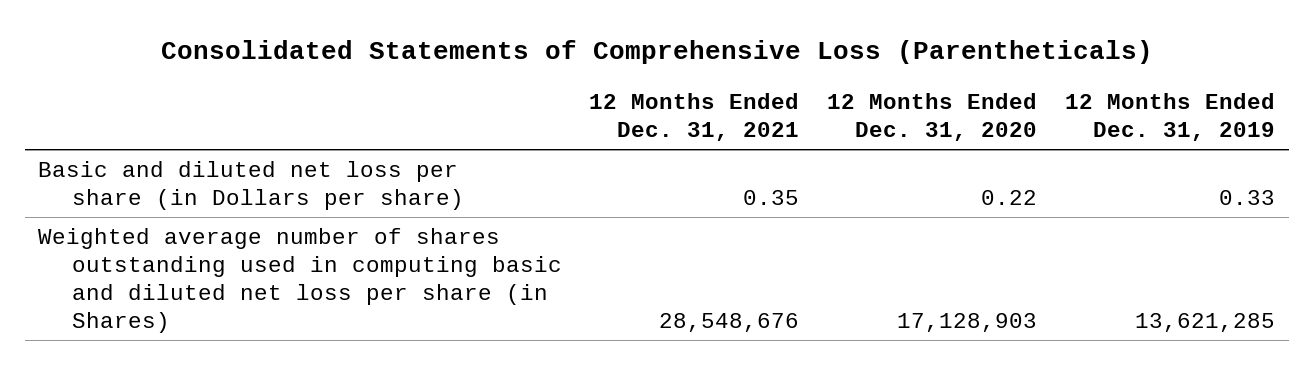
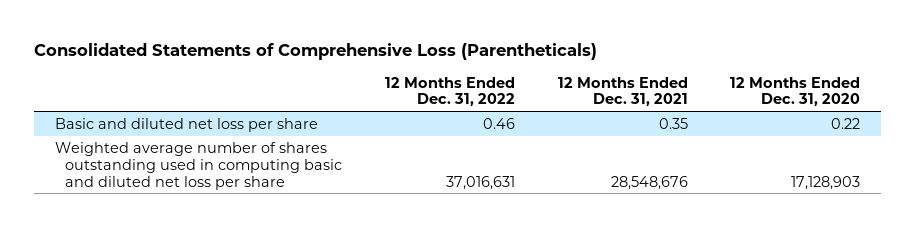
[1065,92,1276,141] 12 Months Ended Dec. 31, 2019 -> none
none -> [384,76,515,107] 12 Months Ended Dec. 31, 2022
[38,160,464,210] Basic and diluted net loss per share (in Dollars per share) -> [55,117,319,132] Basic and diluted net loss per share
[38,227,562,334] Weighted average number of shares outstanding used in computing basic and diluted net loss per share (in Shares) -> [55,141,343,190] Weighted average number of shares outstanding used in computing basic and diluted net loss per share

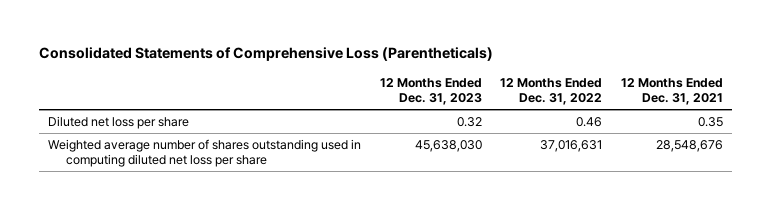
[730,76,861,107] 12 Months Ended Dec. 31, 2020 -> none
none -> [379,77,482,105] 12 Months Ended Dec. 31, 2023
[55,117,319,132] Basic and diluted net loss per share -> [48,115,190,129] Diluted net loss per share
[55,141,343,190] Weighted average number of shares outstanding used in computing basic and diluted net loss per share -> [48,138,362,168] Weighted average number of shares outstanding used in computing diluted net loss per share

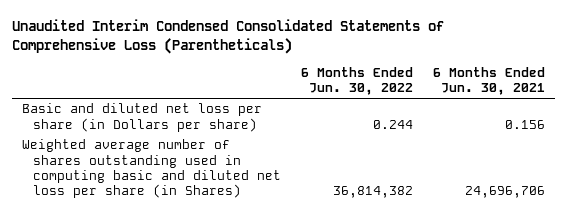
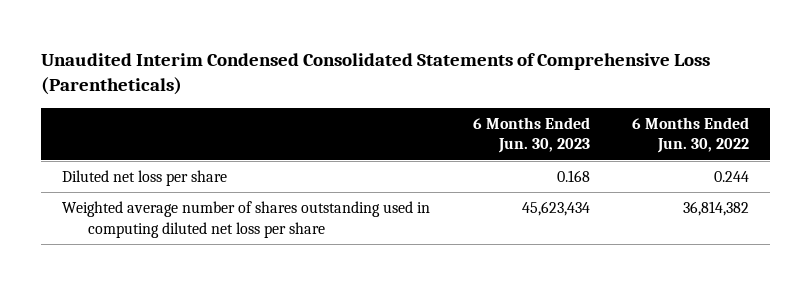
[433,67,546,96] 6 Months Ended Jun. 30, 2021 -> none
none -> [472,116,590,154] 6 Months Ended Jun. 30, 2023
[22,103,263,132] Basic and diluted net loss per share (in Dollars per share) -> [62,170,228,187] Diluted net loss per share
[22,139,282,199] Weighted average number of shares outstanding used in computing basic and diluted net loss per share (in Shares) -> [62,201,431,238] Weighted average number of shares outstanding used in computing diluted net loss per share

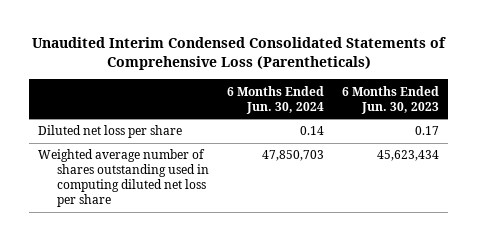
[631,116,749,154] 6 Months Ended Jun. 30, 2022 -> none
none -> [226,85,324,114] 6 Months Ended Jun. 30, 2024
[556,170,590,183] 0.168 -> [414,126,439,136] 0.17

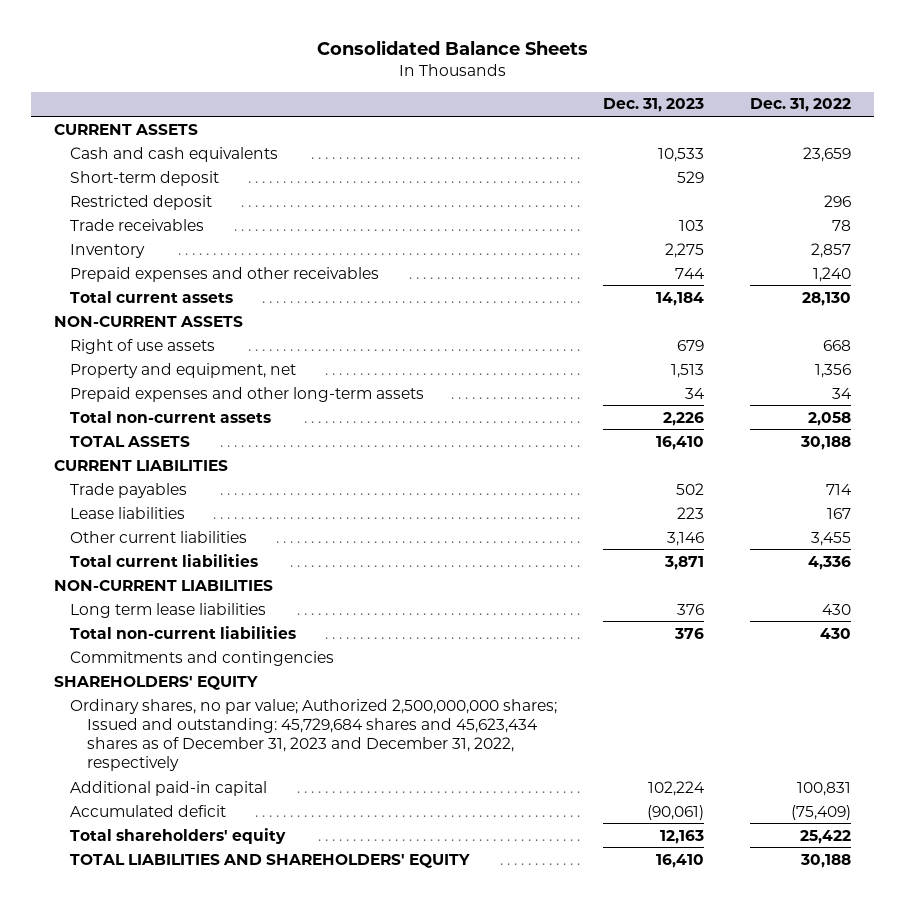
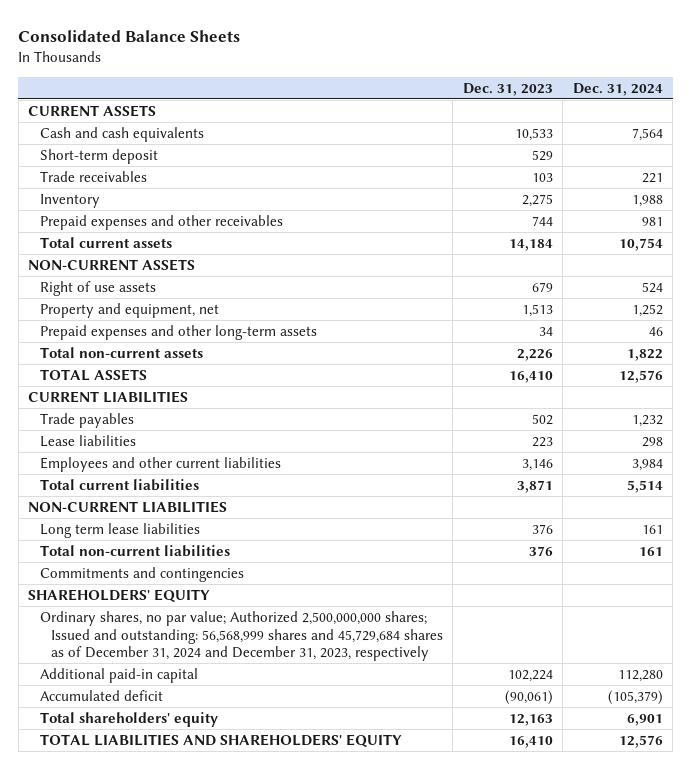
[750,98,852,113] Dec. 31, 2022 -> none
none -> [572,82,663,96] Dec. 31, 2024
[70,194,213,210] Restricted deposit -> none
[70,530,248,543] Other current liabilities -> [39,456,281,472] Employees and other current liabilities
[70,698,558,772] Ordinary shares, no par value; Authorized 2,500,000,000 shares; Issued and outstanding: 45,729,684 shares and 45,623,434 shares as of December 31, 2023 and December 31, 2022, respectively -> [39,610,443,662] Ordinary shares, no par value; Authorized 2,500,000,000 shares; Issued and outstanding: 56,568,999 shares and 45,729,684 shares as of December 31, 2024 and December 31, 2023, respectively

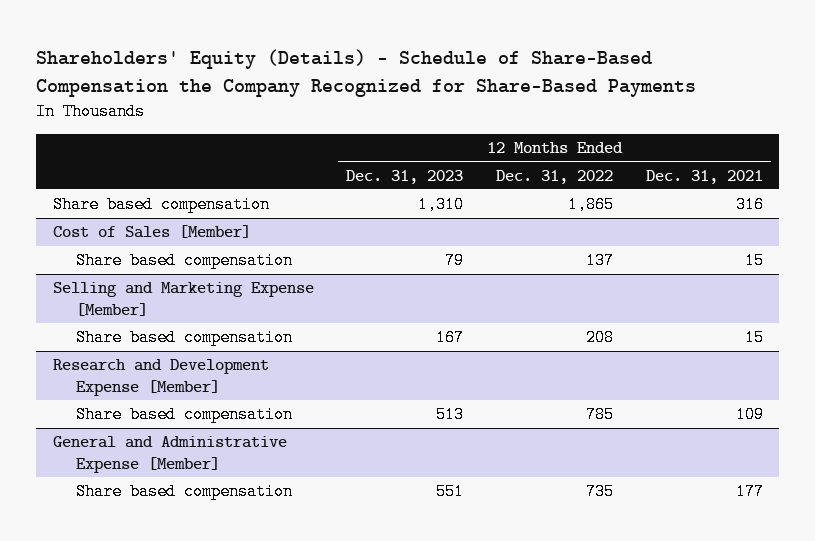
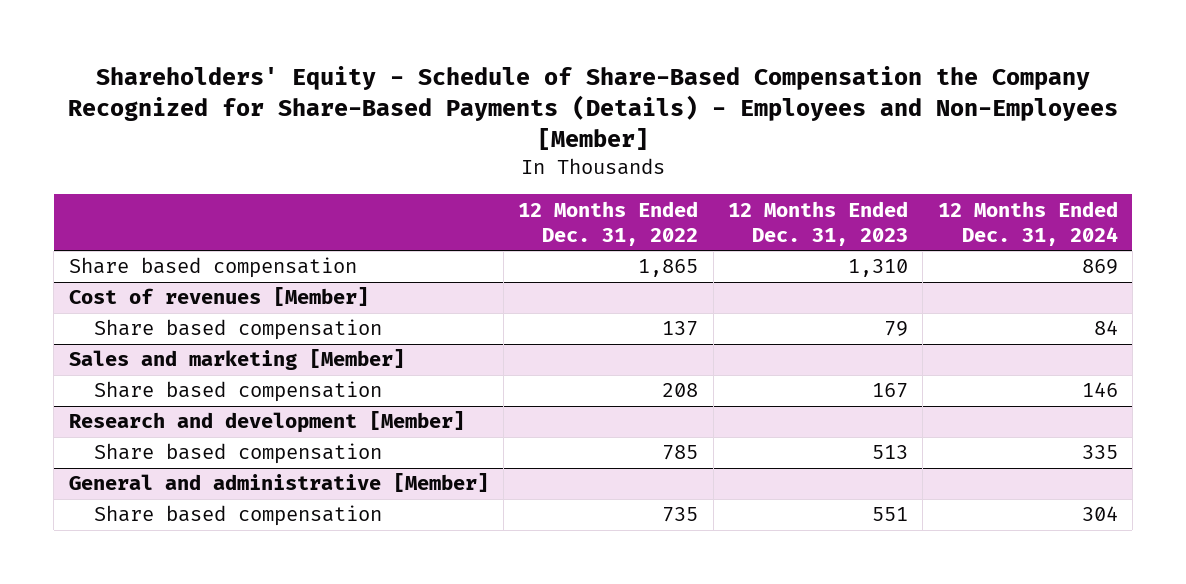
[36,48,697,97] Shareholders' Equity (Details) - Schedule of Share-Based Compensation the Company Recognized for Share-Based Payments -> [68,66,1119,151] Shareholders' Equity - Schedule of Share-Based Compensation the Company Recognized for Share-Based Payments (Details) - Employees and Non-Employees [Member]
[645,169,763,184] Dec. 31, 2021 -> none
none -> [937,200,1118,246] 12 Months Ended Dec. 31, 2024
[52,225,251,239] Cost of Sales [Member] -> [68,287,369,307] Cost of revenues [Member]
[52,282,314,316] Selling and Marketing Expense [Member] -> [68,349,405,371] Sales and marketing [Member]
[52,359,269,396] Research and Development Expense [Member] -> [68,411,465,434] Research and development [Member]
[52,436,287,473] General and Administrative Expense [Member] -> [68,473,489,493] General and administrative [Member]

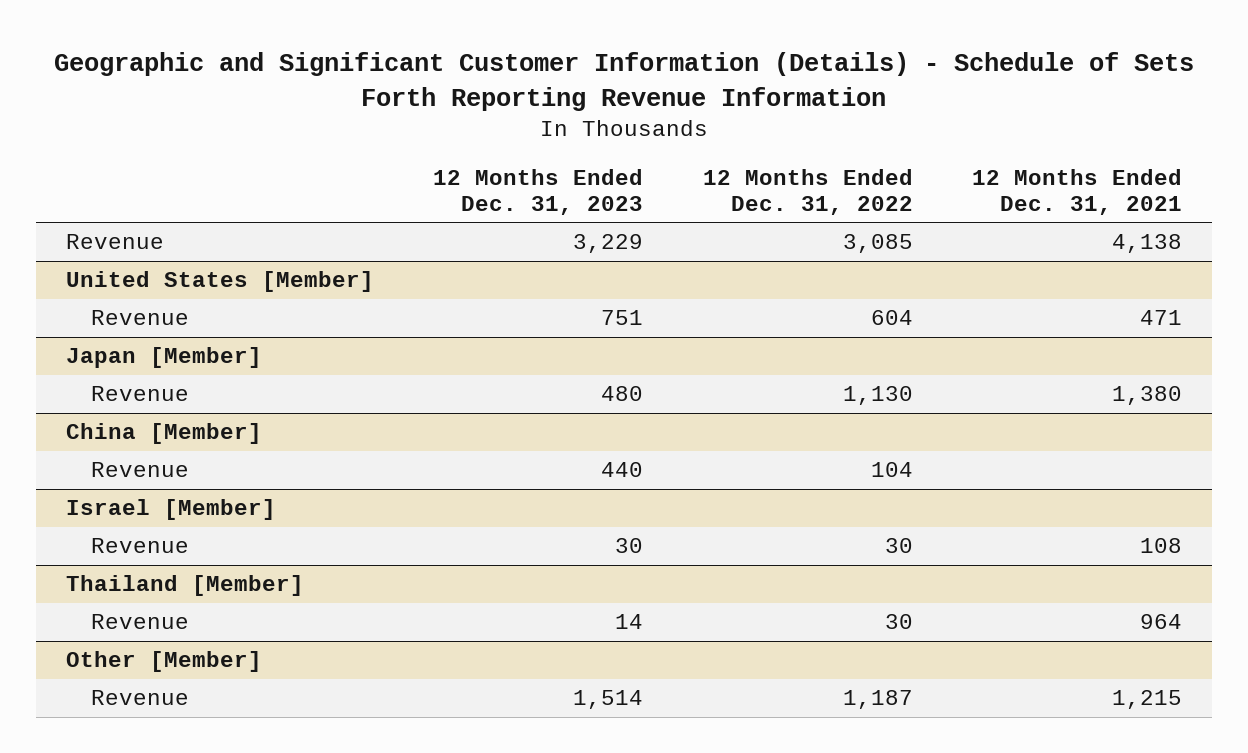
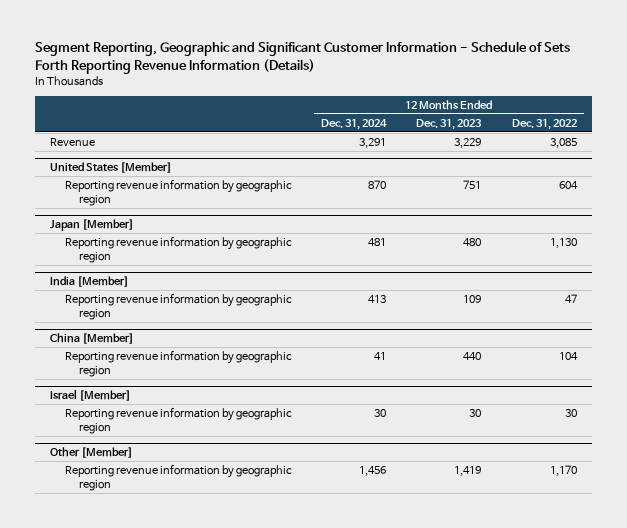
[54,52,1195,111] Geographic and Significant Customer Information (Details) - Schedule of Sets Forth Reporting Revenue Information -> [35,41,571,74] Segment Reporting, Geographic and Significant Customer Information - Schedule of Sets Forth Reporting Revenue Information (Details)
[972,168,1183,215] 12 Months Ended Dec. 31, 2021 -> none
none -> [321,118,388,130] Dec. 31, 2024
[91,310,190,326] Revenue -> [64,178,292,207] Reporting revenue information by geographic region
[91,386,190,402] Revenue -> [64,235,292,264] Reporting revenue information by geographic region
none -> [50,276,130,288] India [Member]
none -> [64,292,292,321] Reporting revenue information by geographic region
[91,462,190,478] Revenue -> [64,349,292,378] Reporting revenue information by geographic region
[91,538,190,554] Revenue -> none
[66,575,305,597] Thailand [Member] -> none
[91,614,190,630] Revenue -> none
none -> [64,406,292,435] Reporting revenue information by geographic region
[91,690,190,706] Revenue -> none
none -> [64,463,292,492] Reporting revenue information by geographic region

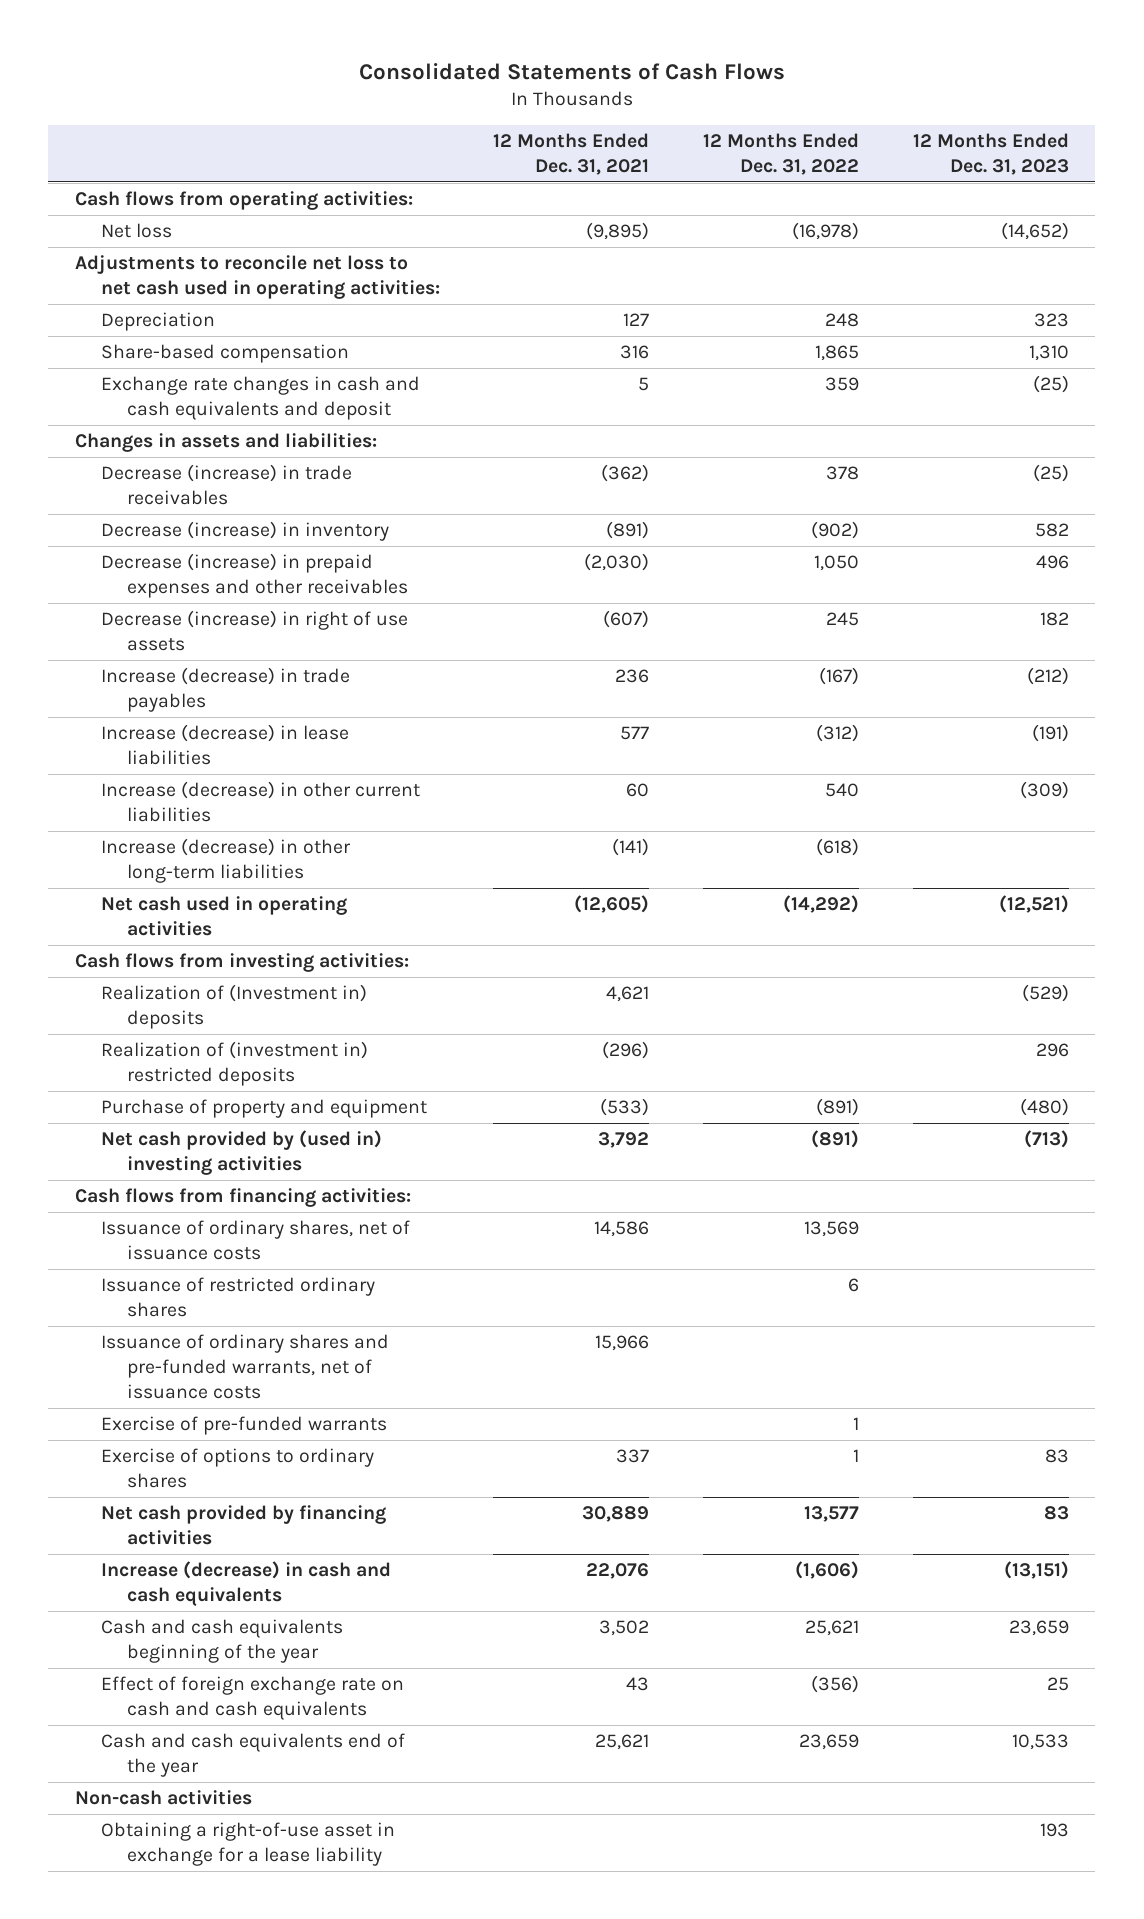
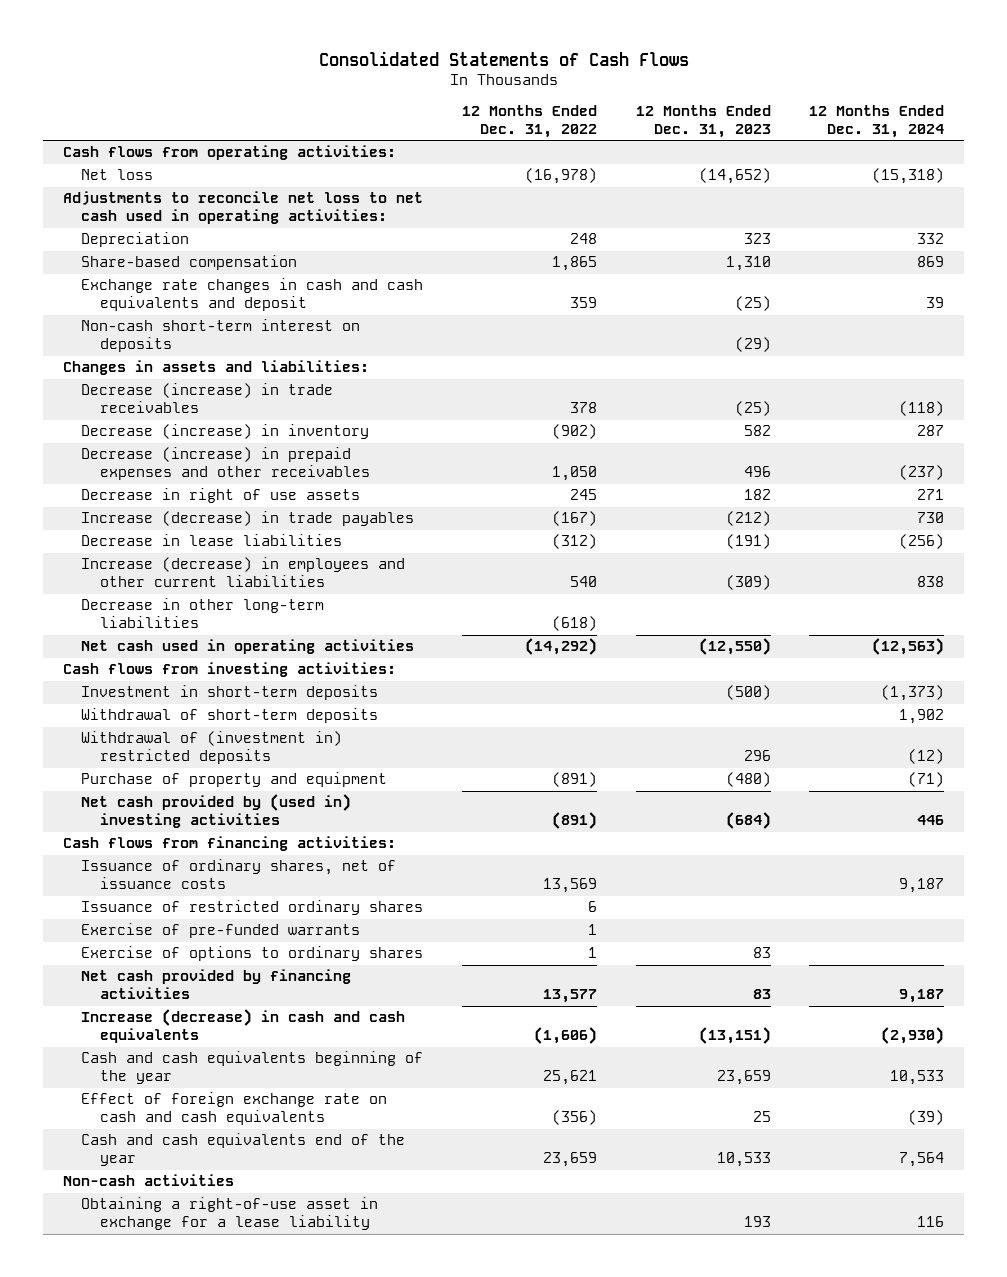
[493,132,650,175] 12 Months Ended Dec. 31, 2021 -> none
none -> [809,105,945,139] 12 Months Ended Dec. 31, 2024
none -> [81,319,361,353] Non-cash short-term interest on deposits
[100,610,408,652] Decrease (increase) in right of use assets -> [81,488,361,504] Decrease in right of use assets
[100,724,349,766] Increase (decrease) in lease liabilities -> [81,534,343,547] Decrease in lease liabilities
[100,781,420,823] Increase (decrease) in other current liabilities -> [81,557,406,588] Increase (decrease) in employees and other current liabilities
[100,838,351,884] Increase (decrease) in other long-term liabilities -> [81,598,325,629] Decrease in other long-term liabilities
[998,895,1069,914] (12,521) -> [698,638,771,656] (12,550)
[100,984,367,1030] Realization of (Investment in) deposits -> [81,685,379,701] Investment in short-term deposits
[1021,984,1069,1003] (529) -> [725,685,771,701] (500)
none -> [81,708,379,724] Withdrawal of short-term deposits
[100,1041,368,1087] Realization of (investment in) restricted deposits -> [81,731,343,765] Withdrawal of (investment in) restricted deposits
[1023,1130,1069,1149] (713) -> [725,812,771,830] (684)
[100,1334,389,1399] Issuance of ordinary shares and pre-funded warrants, net of issuance costs -> none

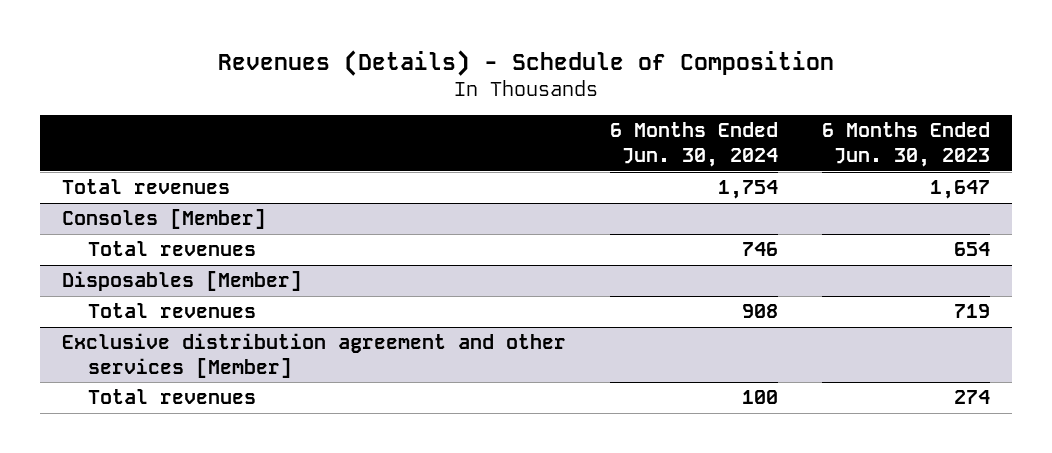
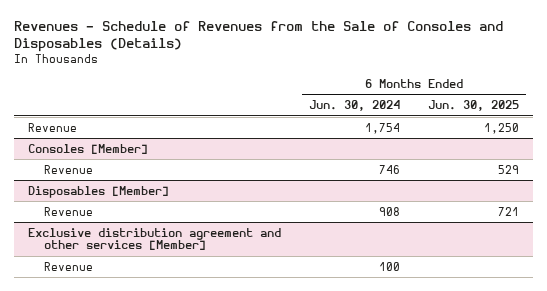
[217,49,834,76] Revenues (Details) - Schedule of Composition -> [14,21,504,53] Revenues - Schedule of Revenues from the Sale of Consoles and Disposables (Details)
[822,122,991,167] 6 Months Ended Jun. 30, 2023 -> none
none -> [428,100,520,112] Jun. 30, 2025
[61,179,230,195] Total revenues -> [28,122,78,132] Revenue
[87,241,256,257] Total revenues -> [43,164,93,174] Revenue
[87,303,256,319] Total revenues -> [43,206,93,216] Revenue
[87,389,256,405] Total revenues -> [43,261,93,271] Revenue

